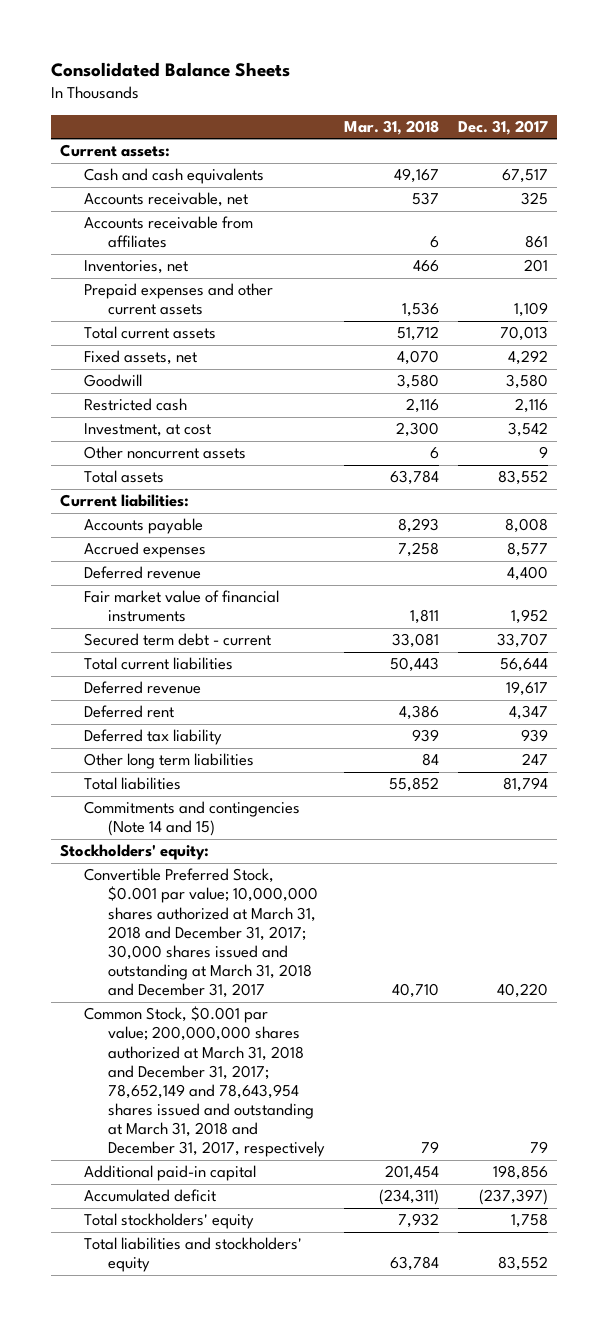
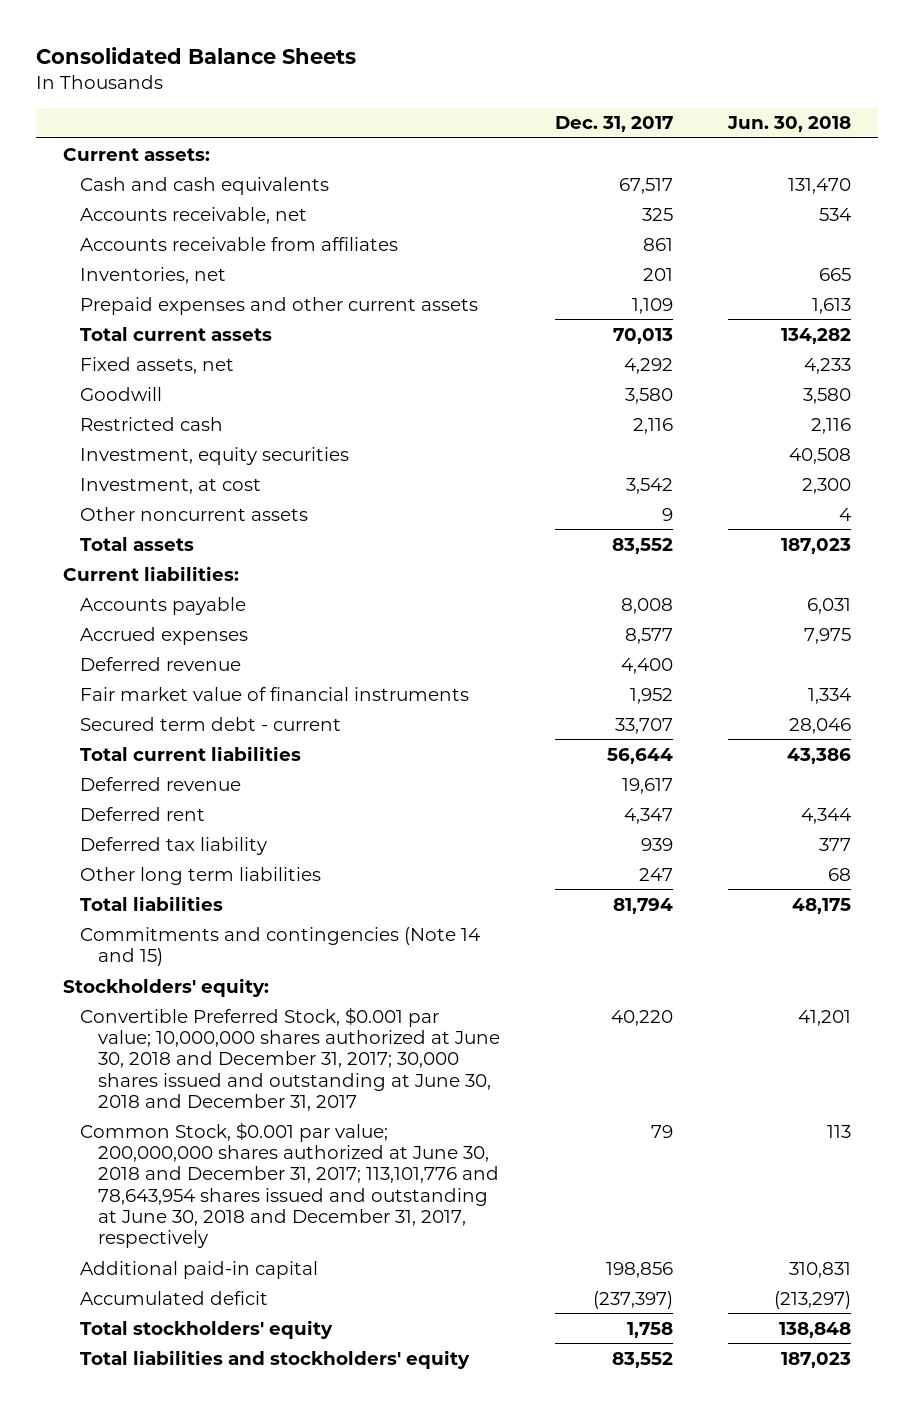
[343,119,439,135] Mar. 31, 2018 -> none
none -> [726,116,851,133] Jun. 30, 2018
none -> [80,446,350,465] Investment, equity securities
[84,868,318,999] Convertible Preferred Stock, $0.001 par value; 10,000,000 shares authorized at March 31, 2018 and December 31, 2017; 30,000 shares issued and outstanding at March 31, 2018 and December 31, 2017 -> [80,1006,500,1111] Convertible Preferred Stock, $0.001 par value; 10,000,000 shares authorized at June 30, 2018 and December 31, 2017; 30,000 shares issued and outstanding at June 30, 2018 and December 31, 2017
[84,1006,325,1158] Common Stock, $0.001 par value; 200,000,000 shares authorized at March 31, 2018 and December 31, 2017; 78,652,149 and 78,643,954 shares issued and outstanding at March 31, 2018 and December 31, 2017, respectively -> [80,1121,499,1249] Common Stock, $0.001 par value; 200,000,000 shares authorized at June 30, 2018 and December 31, 2017; 113,101,776 and 78,643,954 shares issued and outstanding at June 30, 2018 and December 31, 2017, respectively

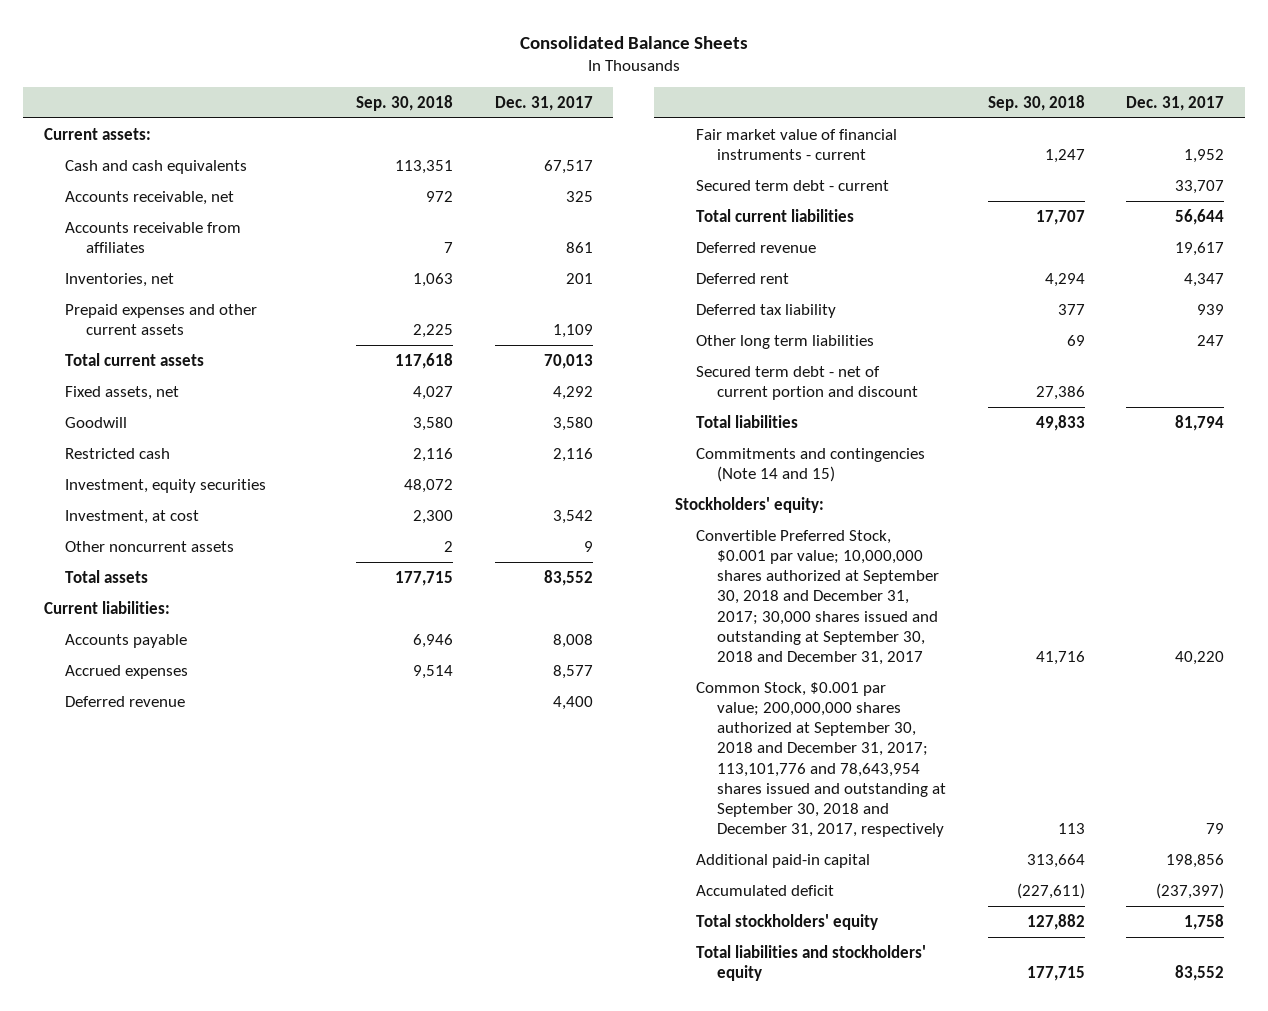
[726,116,851,133] Jun. 30, 2018 -> none
none -> [356,94,454,111] Sep. 30, 2018
[80,686,470,701] Fair market value of financial instruments -> [696,128,898,160] Fair market value of financial instruments - current
none -> [696,365,919,400] Secured term debt - net of current portion and discount
[80,1006,500,1111] Convertible Preferred Stock, $0.001 par value; 10,000,000 shares authorized at June 30, 2018 and December 31, 2017; 30,000 shares issued and outstanding at June 30, 2018 and December 31, 2017 -> [696,529,940,666] Convertible Preferred Stock, $0.001 par value; 10,000,000 shares authorized at September 30, 2018 and December 31, 2017; 30,000 shares issued and outstanding at September 30, 2018 and December 31, 2017
[80,1121,499,1249] Common Stock, $0.001 par value; 200,000,000 shares authorized at June 30, 2018 and December 31, 2017; 113,101,776 and 78,643,954 shares issued and outstanding at June 30, 2018 and December 31, 2017, respectively -> [696,681,947,838] Common Stock, $0.001 par value; 200,000,000 shares authorized at September 30, 2018 and December 31, 2017; 113,101,776 and 78,643,954 shares issued and outstanding at September 30, 2018 and December 31, 2017, respectively

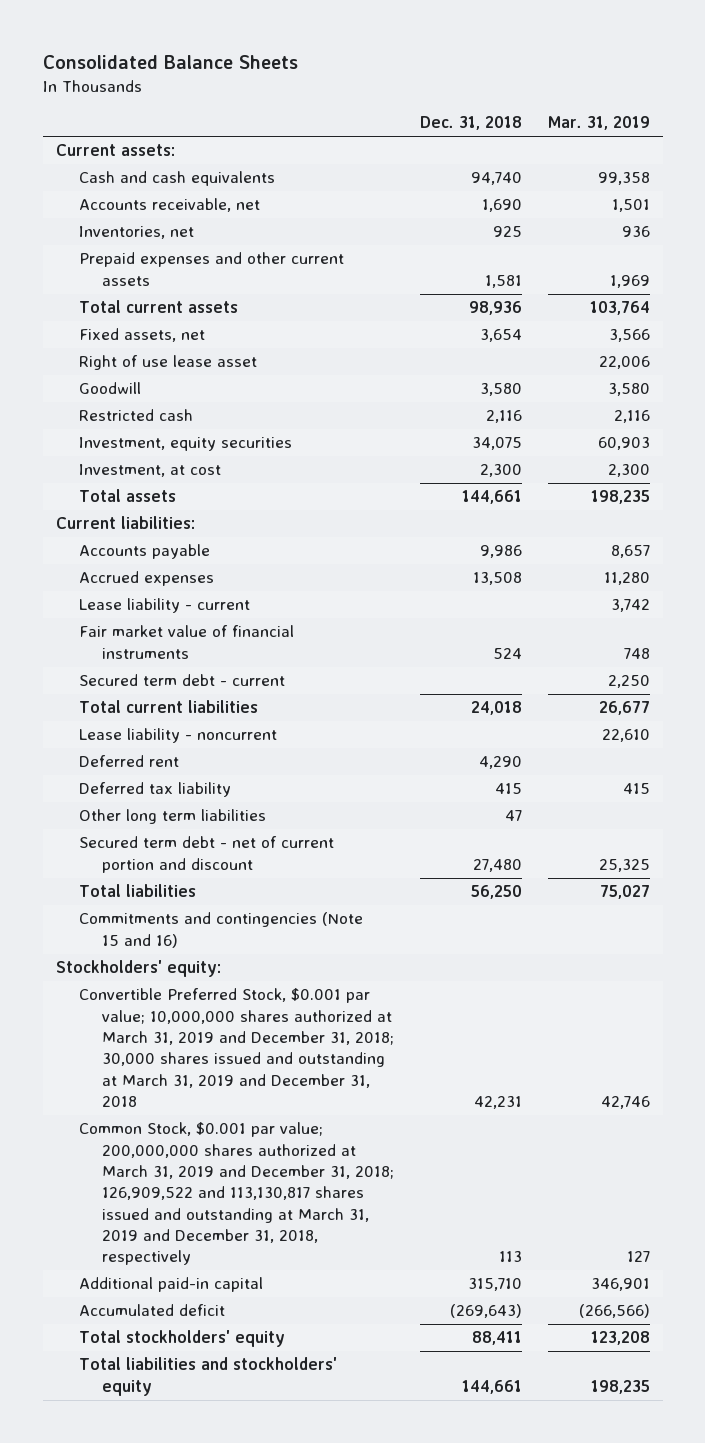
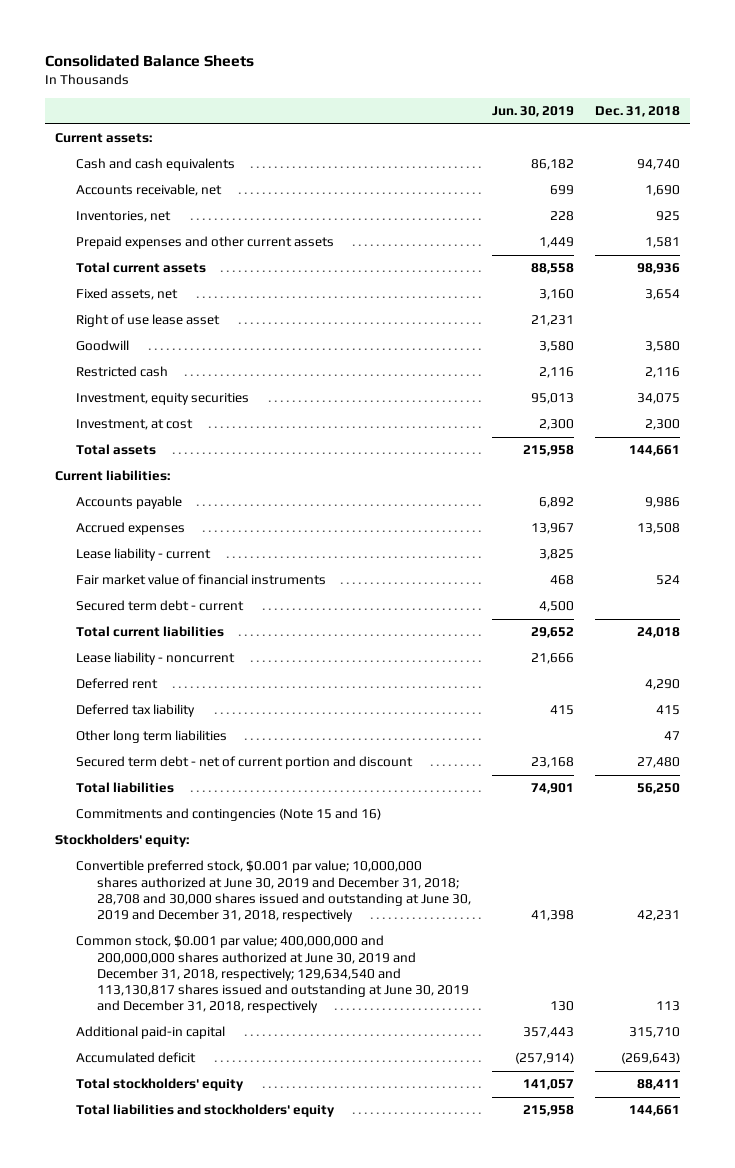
[547,116,650,131] Mar. 31, 2019 -> none
none -> [491,105,574,117] Jun. 30, 2019
[78,988,394,1108] Convertible Preferred Stock, $0.001 par value; 10,000,000 shares authorized at March 31, 2019 and December 31, 2018; 30,000 shares issued and outstanding at March 31, 2019 and December 31, 2018 -> [76,860,471,923] Convertible preferred stock, $0.001 par value; 10,000,000 shares authorized at June 30, 2019 and December 31, 2018; 28,708 and 30,000 shares issued and outstanding at June 30, 2019 and December 31, 2018, respectively
[78,1122,394,1266] Common Stock, $0.001 par value; 200,000,000 shares authorized at March 31, 2019 and December 31, 2018; 126,909,522 and 113,130,817 shares issued and outstanding at March 31, 2019 and December 31, 2018, respectively -> [76,935,469,1014] Common stock, $0.001 par value; 400,000,000 and 200,000,000 shares authorized at June 30, 2019 and December 31, 2018, respectively; 129,634,540 and 113,130,817 shares issued and outstanding at June 30, 2019 and December 31, 2018, respectively

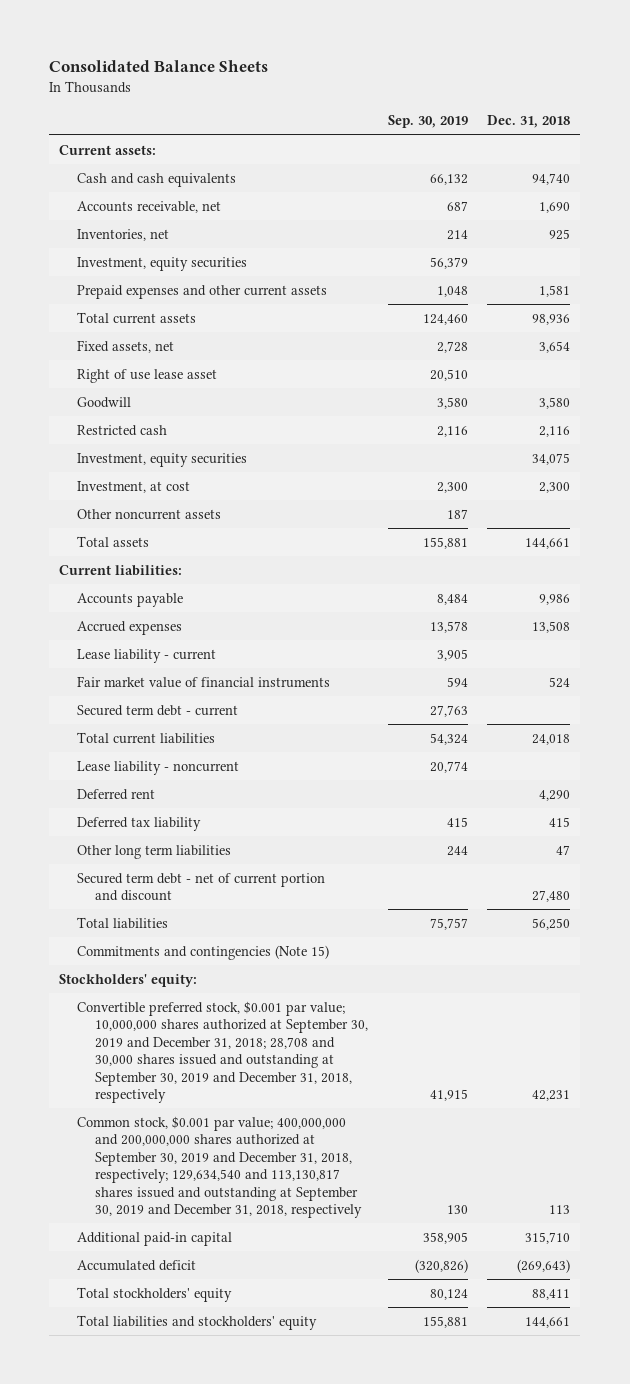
[491,105,574,117] Jun. 30, 2019 -> none
none -> [387,115,468,129] Sep. 30, 2019
none -> [76,256,247,271] Investment, equity securities
none -> [76,508,221,520] Other noncurrent assets
[76,808,382,822] Commitments and contingencies (Note 15 and 16) -> [76,944,329,960] Commitments and contingencies (Note 15)
[76,860,471,923] Convertible preferred stock, $0.001 par value; 10,000,000 shares authorized at June 30, 2019 and December 31, 2018; 28,708 and 30,000 shares issued and outstanding at June 30, 2019 and December 31, 2018, respectively -> [76,1000,368,1104] Convertible preferred stock, $0.001 par value; 10,000,000 shares authorized at September 30, 2019 and December 31, 2018; 28,708 and 30,000 shares issued and outstanding at September 30, 2019 and December 31, 2018, respectively
[76,935,469,1014] Common stock, $0.001 par value; 400,000,000 and 200,000,000 shares authorized at June 30, 2019 and December 31, 2018, respectively; 129,634,540 and 113,130,817 shares issued and outstanding at June 30, 2019 and December 31, 2018, respectively -> [76,1115,362,1219] Common stock, $0.001 par value; 400,000,000 and 200,000,000 shares authorized at September 30, 2019 and December 31, 2018, respectively; 129,634,540 and 113,130,817 shares issued and outstanding at September 30, 2019 and December 31, 2018, respectively

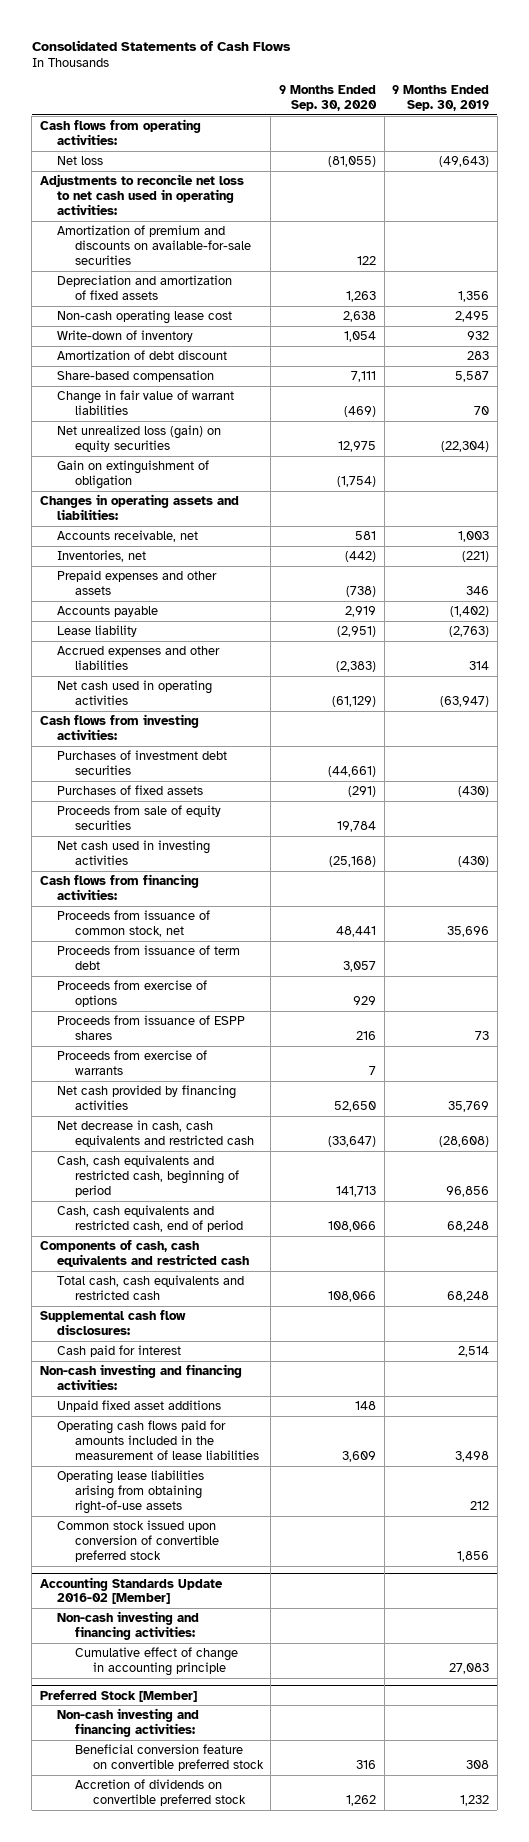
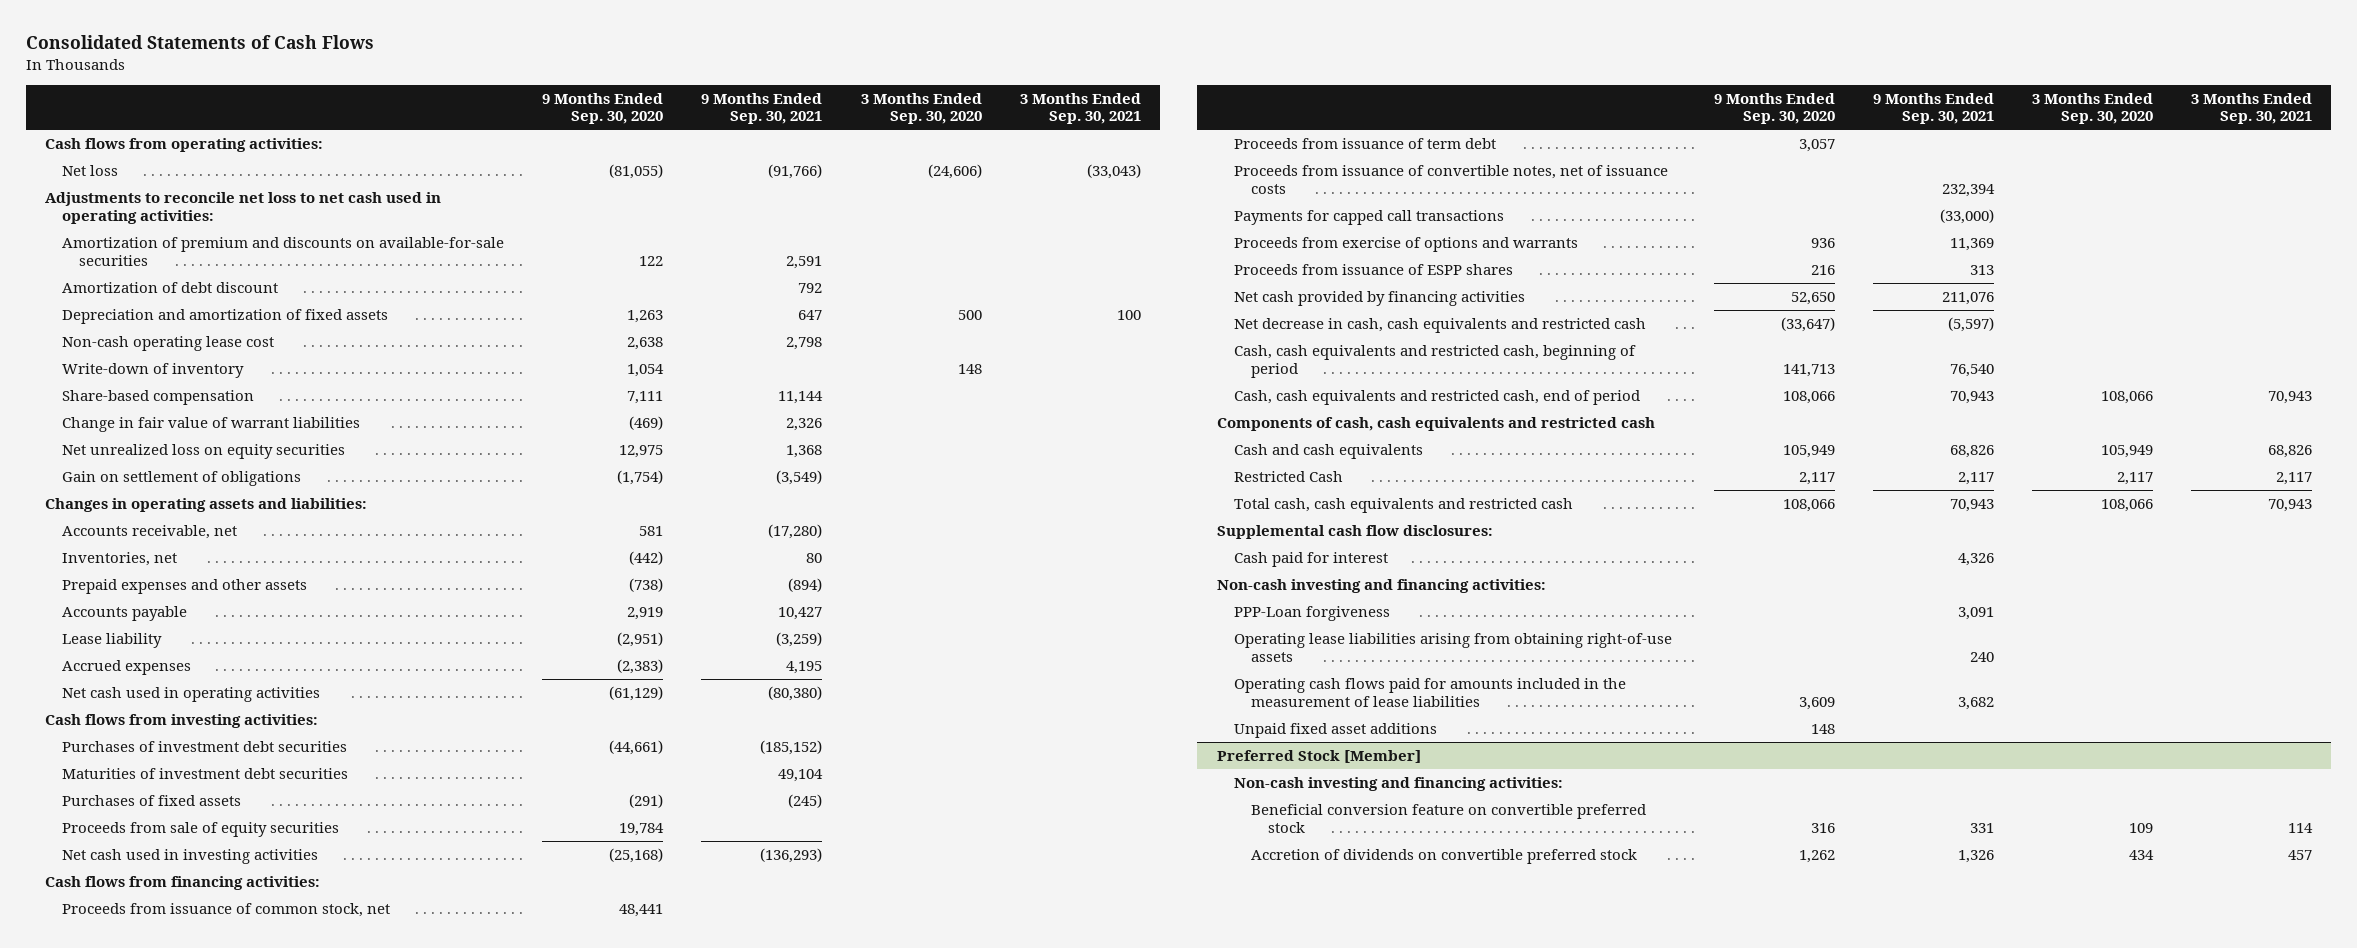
[392,85,490,111] 9 Months Ended Sep. 30, 2019 -> none
none -> [701,92,823,125] 9 Months Ended Sep. 30, 2021
none -> [860,92,982,125] 3 Months Ended Sep. 30, 2020
none -> [1019,92,1141,125] 3 Months Ended Sep. 30, 2021
[57,350,228,361] Amortization of debt discount -> [62,281,279,293] Amortization of debt discount
[57,425,222,452] Net unrealized loss (gain) on equity securities -> [62,443,346,459] Net unrealized loss on equity securities
[57,460,210,489] Gain on extinguishment of obligation -> [62,470,302,486] Gain on settlement of obligations
[57,646,221,670] Accrued expenses and other liabilities -> [62,659,192,675] Accrued expenses
none -> [62,767,349,779] Maturities of investment debt securities
none -> [1233,164,1668,194] Proceeds from issuance of convertible notes, net of issuance costs
none -> [1233,209,1504,225] Payments for capped call transactions
[57,980,208,1007] Proceeds from exercise of options -> [1233,236,1578,252] Proceeds from exercise of options and warrants
[353,995,377,1005] 929 -> [1810,237,1835,248] 936
[57,1050,208,1075] Proceeds from exercise of warrants -> none
none -> [1233,443,1423,459] Cash and cash equivalents
none -> [1233,470,1343,482] Restricted Cash
none -> [1233,605,1390,621] PPP-Loan forgiveness
[57,1520,220,1562] Common stock issued upon conversion of convertible preferred stock -> none
[39,1576,223,1605] Accounting Standards Update 2016-02 [Member] -> none
[57,1611,200,1640] Non-cash investing and financing activities: -> none
[75,1647,239,1676] Cumulative effect of change in accounting principle -> none
[57,1420,260,1460] Operating cash flows paid for amounts included in the measurement of lease liabilities -> [1233,677,1626,707] Operating cash flows paid for amounts included in the measurement of lease liabilities
[57,1400,222,1413] Unpaid fixed asset additions -> [1233,722,1437,738] Unpaid fixed asset additions

